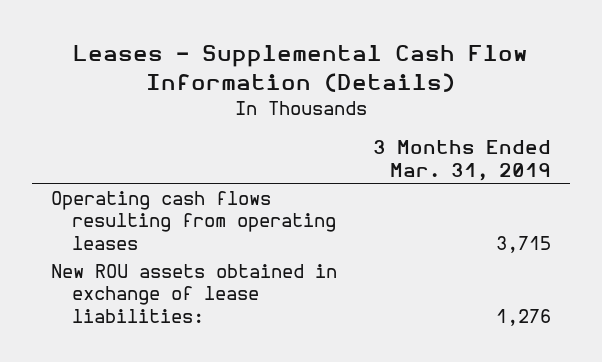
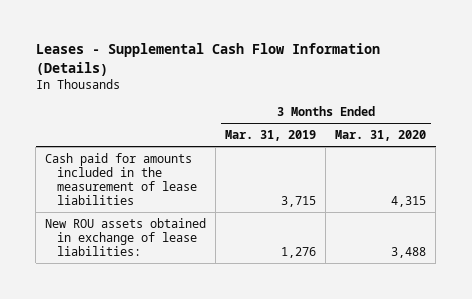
none -> [335,129,427,141] Mar. 31, 2020
[50,190,336,250] Operating cash flows resulting from operating leases -> [45,152,197,205] Cash paid for amounts included in the measurement of lease liabilities

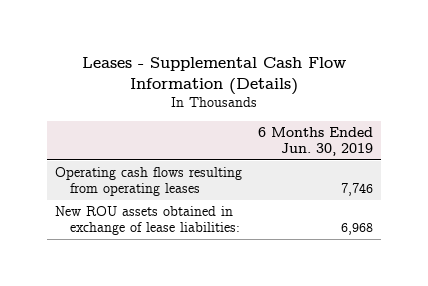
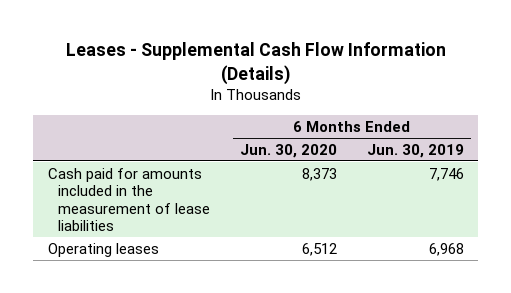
none -> [239,143,337,158] Jun. 30, 2020
[54,167,242,197] Operating cash flows resulting from operating leases -> [47,167,211,232] Cash paid for amounts included in the measurement of lease liabilities
[54,206,241,236] New ROU assets obtained in exchange of lease liabilities: -> [47,242,159,257] Operating leases

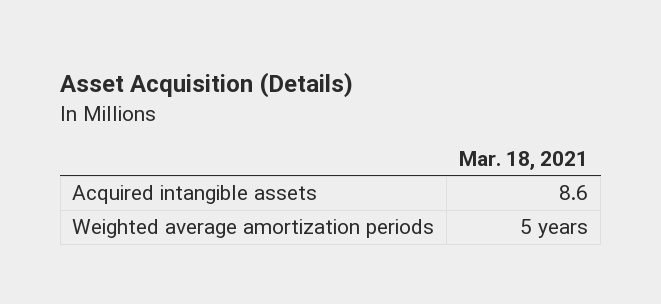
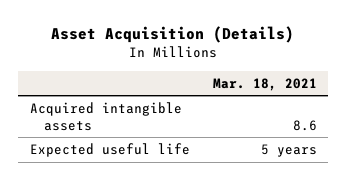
[72,219,435,239] Weighted average amortization periods -> [29,143,190,158] Expected useful life

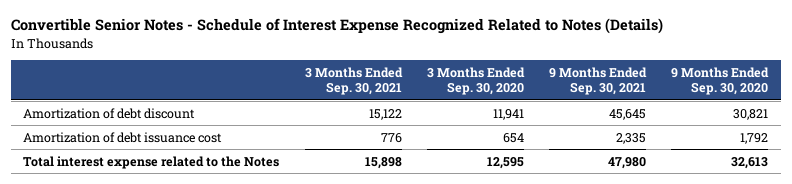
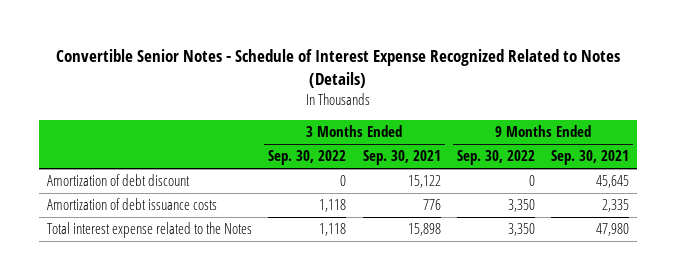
[426,66,525,96] 3 Months Ended Sep. 30, 2020 -> none
[671,66,770,96] 9 Months Ended Sep. 30, 2020 -> none
none -> [268,150,347,166] Sep. 30, 2022
none -> [456,150,535,166] Sep. 30, 2022
[23,131,223,143] Amortization of debt issuance cost -> [47,198,218,211] Amortization of debt issuance costs

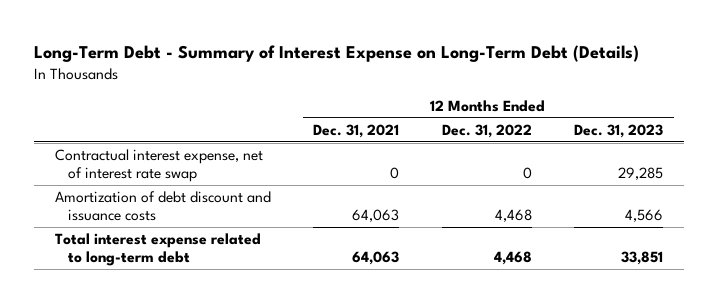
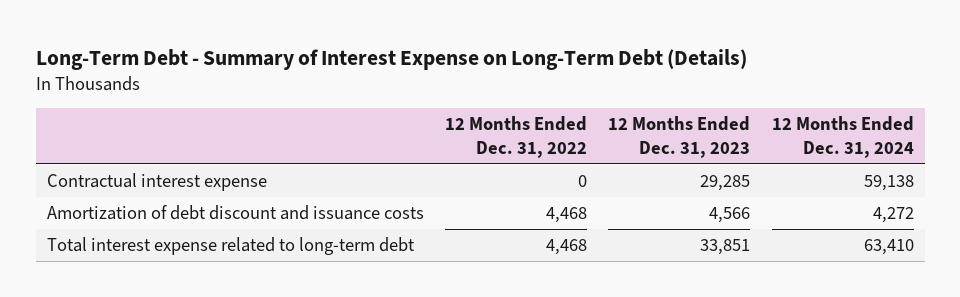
[313,123,400,138] Dec. 31, 2021 -> none
none -> [771,116,914,158] 12 Months Ended Dec. 31, 2024
[55,148,264,182] Contractual interest expense, net of interest rate swap -> [46,173,267,192] Contractual interest expense

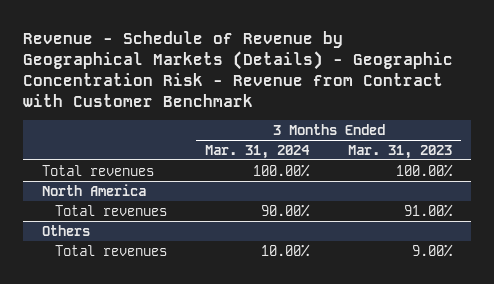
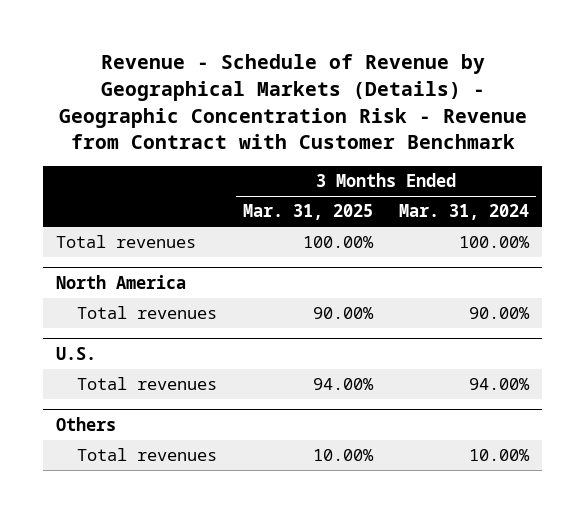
[347,144,452,159] Mar. 31, 2023 -> none
none -> [243,204,374,221] Mar. 31, 2025
none -> [55,346,96,360] U.S.
none -> [76,377,217,391] Total revenues

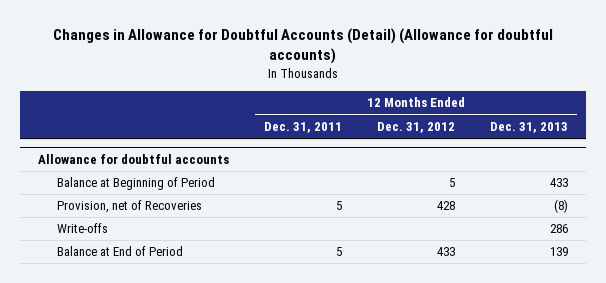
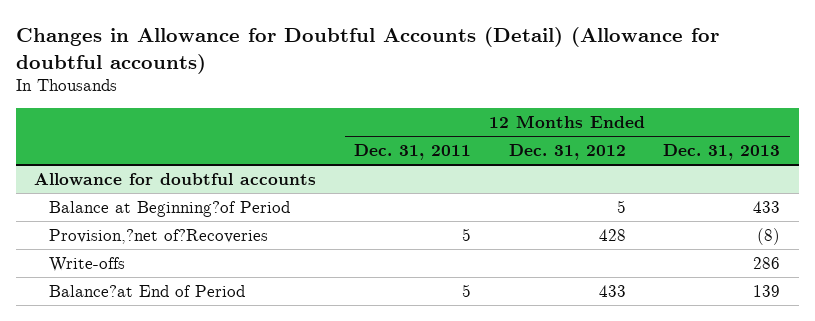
[57,177,216,191] Balance at Beginning of Period -> [49,200,291,217] Balance at Beginning?of Period
[57,200,203,214] Provision, net of Recoveries -> [49,228,269,244] Provision,?net of?Recoveries
[57,246,184,257] Balance at End of Period -> [49,284,246,297] Balance?at End of Period

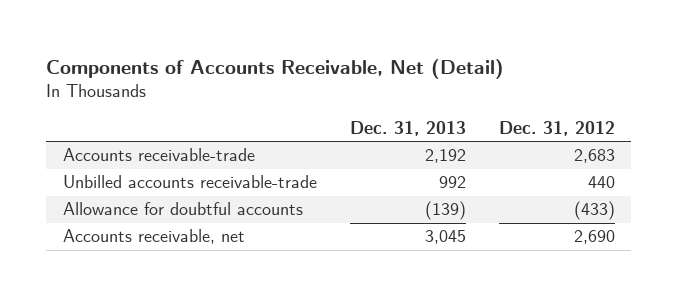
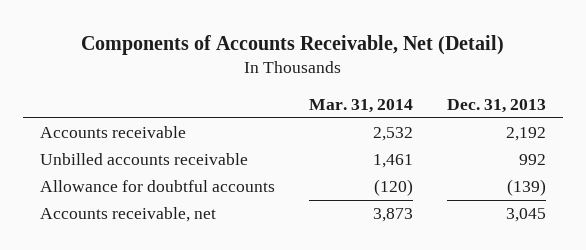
[498,121,615,137] Dec. 31, 2012 -> none
none -> [308,98,413,113] Mar. 31, 2014
[62,148,255,162] Accounts receivable-trade -> [39,126,186,139] Accounts receivable
[62,175,317,189] Unbilled accounts receivable-trade -> [39,153,248,166] Unbilled accounts receivable

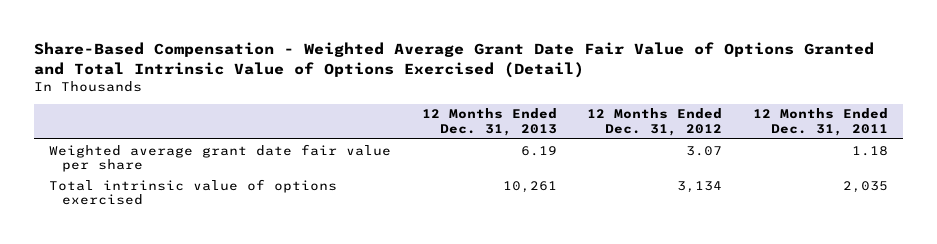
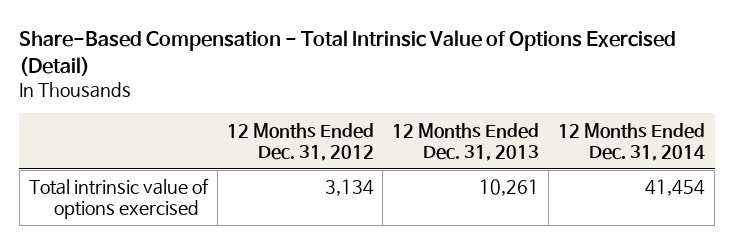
[34,41,875,78] Share-Based Compensation - Weighted Average Grant Date Fair Value of Options Granted and Total Intrinsic Value of Options Exercised (Detail) -> [19,29,677,76] Share-Based Compensation - Total Intrinsic Value of Options Exercised (Detail)
[752,108,888,137] 12 Months Ended Dec. 31, 2011 -> none
none -> [558,122,706,161] 12 Months Ended Dec. 31, 2014
[49,143,392,173] Weighted average grant date fair value per share -> none

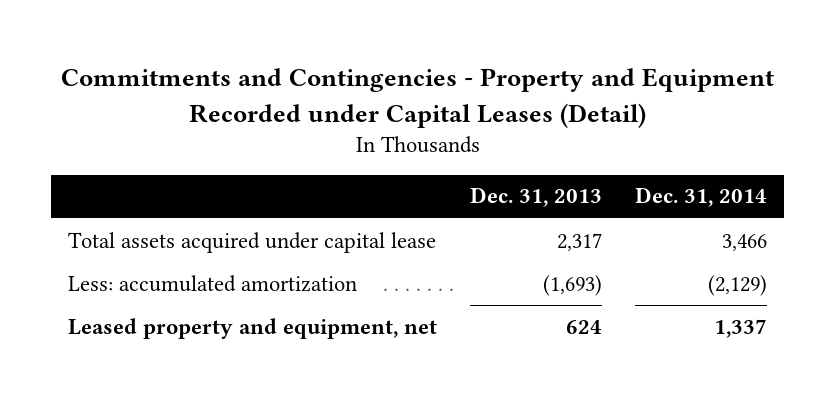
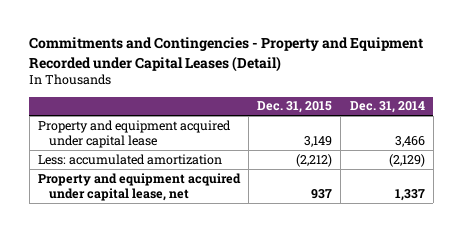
[470,187,603,208] Dec. 31, 2013 -> none
none -> [257,101,333,114] Dec. 31, 2015
[68,231,437,253] Total assets acquired under capital lease -> [37,119,231,149] Property and equipment acquired under capital lease
[68,317,438,339] Leased property and equipment, net -> [37,172,241,202] Property and equipment acquired under capital lease, net

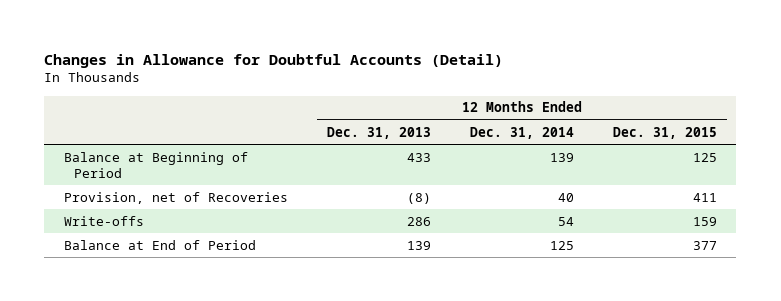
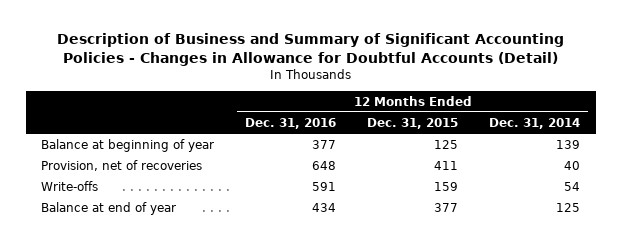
[44,53,504,68] Changes in Allowance for Doubtful Accounts (Detail) -> [56,33,564,66] Description of Business and Summary of Significant Accounting Policies - Changes in Allowance for Doubtful Accounts (Detail)
[326,126,431,139] Dec. 31, 2013 -> none
none -> [245,117,337,129] Dec. 31, 2016
[63,151,248,178] Balance at Beginning of Period -> [41,138,215,152] Balance at beginning of year
[63,191,288,204] Provision, net of Recoveries -> [41,159,203,171] Provision, net of recoveries
[63,239,256,250] Balance at End of Period -> [41,201,177,215] Balance at end of year

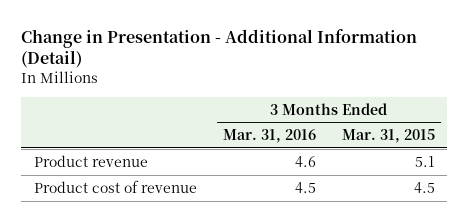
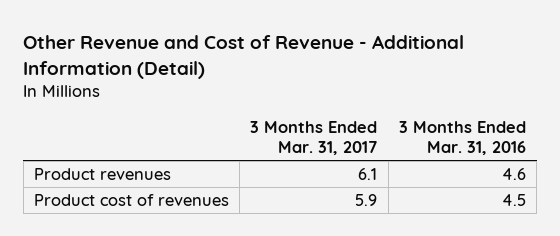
[21,28,418,69] Change in Presentation - Additional Information (Detail) -> [23,34,465,79] Other Revenue and Cost of Revenue - Additional Information (Detail)
[341,129,435,144] Mar. 31, 2015 -> none
none -> [250,120,378,156] 3 Months Ended Mar. 31, 2017
[34,154,149,167] Product revenue -> [33,167,171,180] Product revenues
[34,179,198,193] Product cost of revenue -> [33,193,229,206] Product cost of revenues

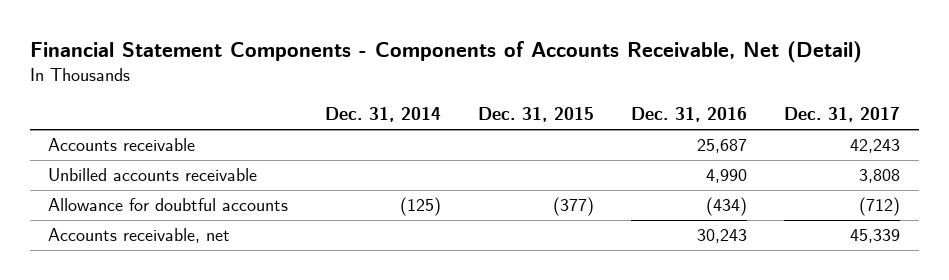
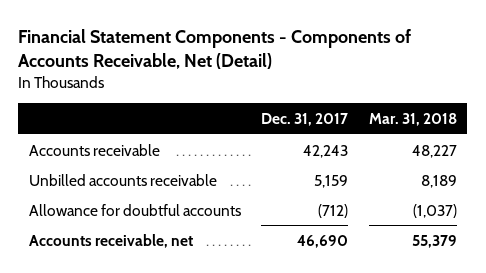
[325,107,442,123] Dec. 31, 2014 -> none
[478,107,595,123] Dec. 31, 2015 -> none
[631,107,748,123] Dec. 31, 2016 -> none
none -> [368,112,457,126] Mar. 31, 2018
[859,169,901,184] 3,808 -> [314,174,349,188] 5,159
[850,229,901,244] 45,339 -> [297,234,349,248] 46,690

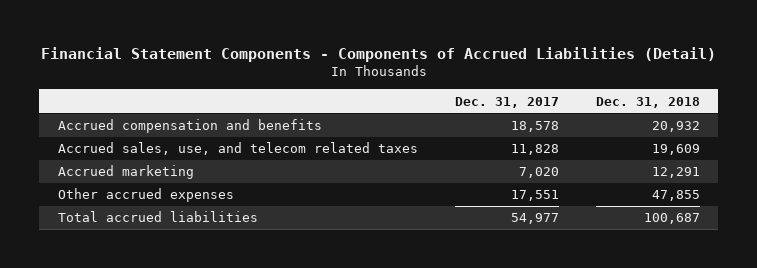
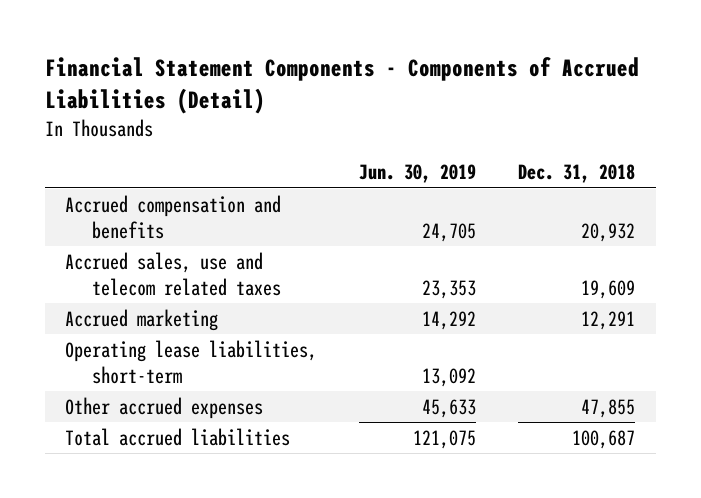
[454,96,559,108] Dec. 31, 2017 -> none
none -> [359,164,477,184] Jun. 30, 2019
[57,142,418,156] Accrued sales, use, and telecom related taxes -> [65,251,282,296] Accrued sales, use and telecom related taxes
none -> [65,339,318,384] Operating lease liabilities, short-term

